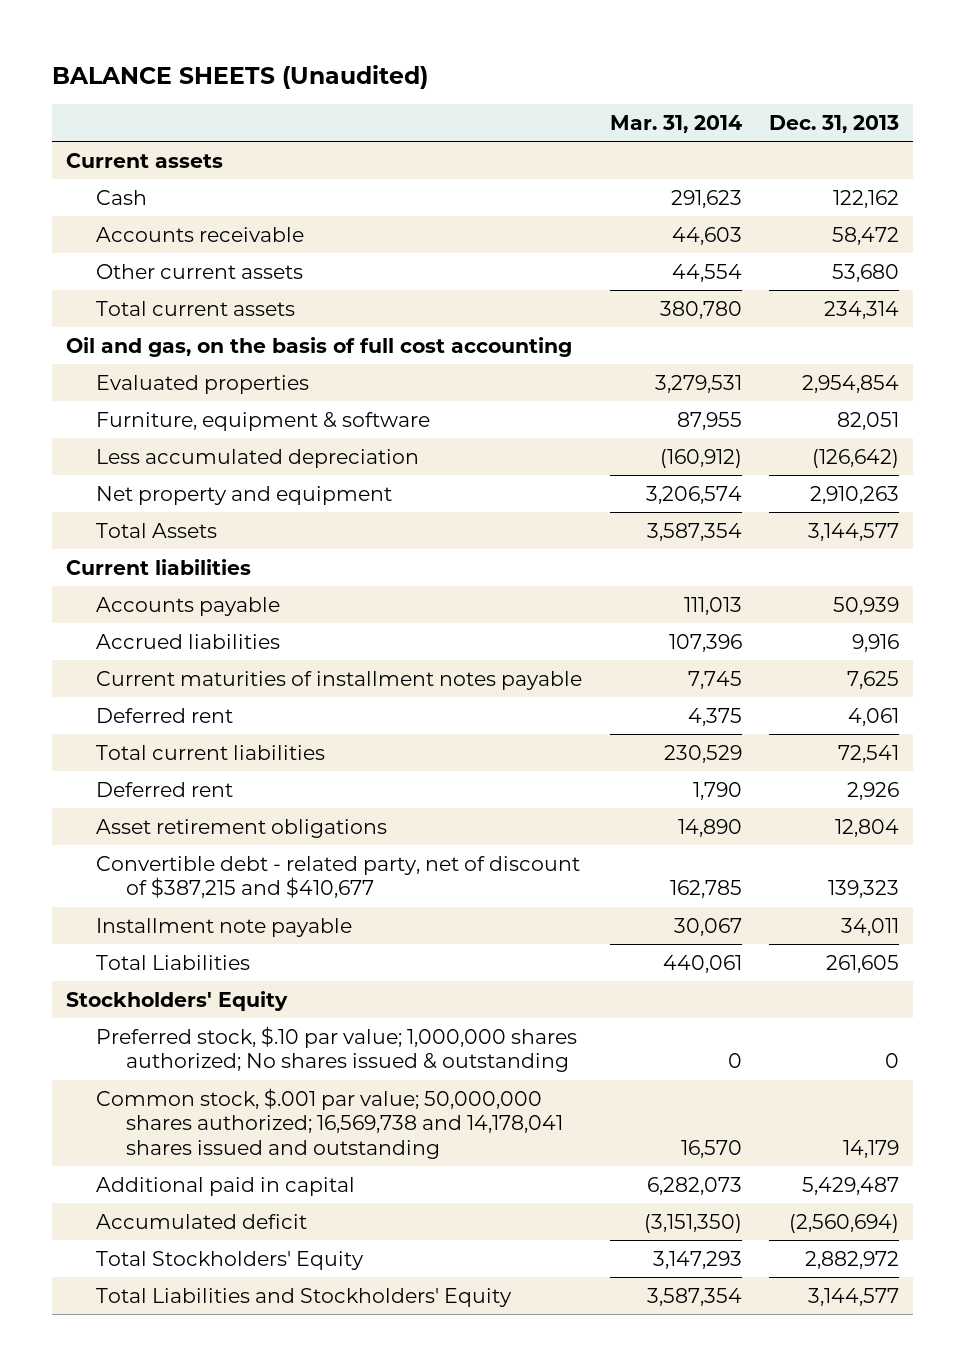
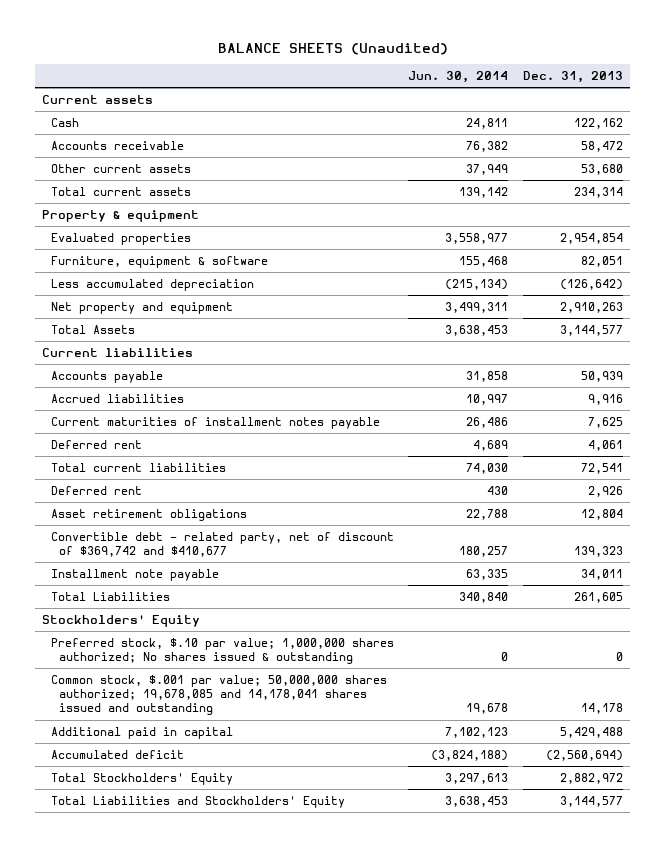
[609,114,742,133] Mar. 31, 2014 -> none
none -> [408,70,509,83] Jun. 30, 2014
[65,336,572,357] Oil and gas, on the basis of full cost accounting -> none
none -> [42,209,200,222] Property & equipment
[96,855,581,899] Convertible debt - related party, net of discount of $387,215 and $410,677 -> [50,531,394,558] Convertible debt - related party, net of discount of $369,742 and $410,677
[96,1087,564,1159] Common stock, $.001 par value; 50,000,000 shares authorized; 16,569,738 and 14,178,041 shares issued and outstanding -> [50,674,387,716] Common stock, $.001 par value; 50,000,000 shares authorized; 19,678,085 and 14,178,041 shares issued and outstanding
[843,1139,900,1158] 14,179 -> [581,703,624,715] 14,178
[802,1176,900,1195] 5,429,487 -> [560,726,624,738] 5,429,488

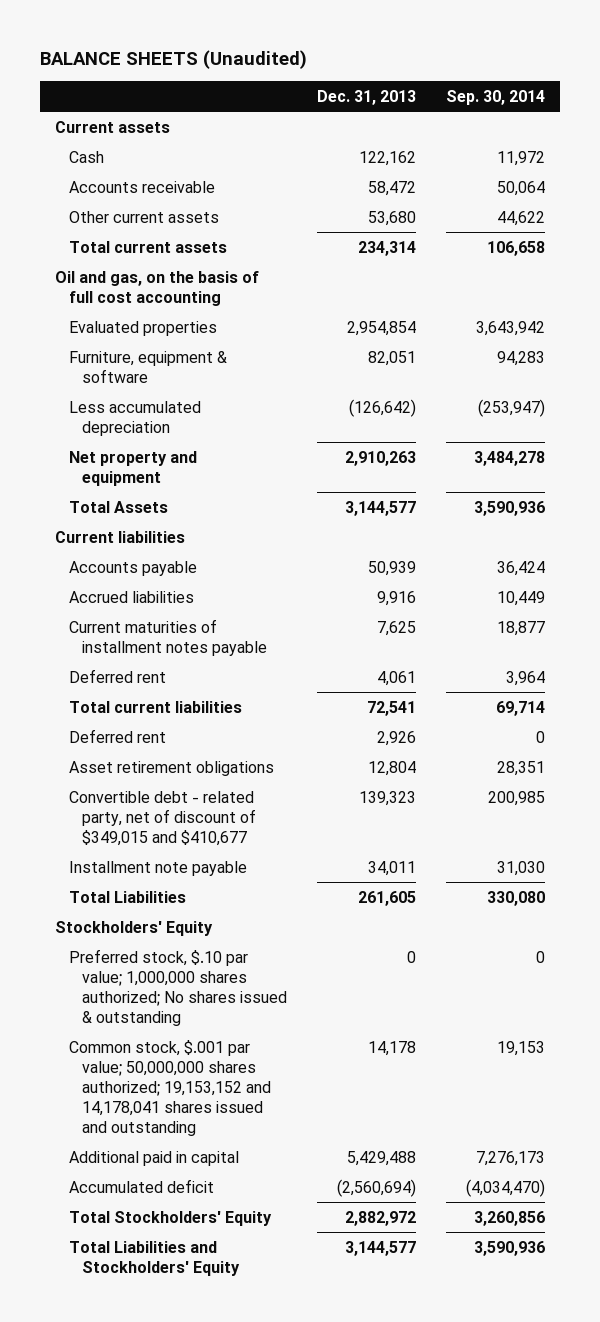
[408,70,509,83] Jun. 30, 2014 -> none
none -> [445,89,545,105] Sep. 30, 2014
[42,209,200,222] Property & equipment -> none
none -> [55,270,260,306] Oil and gas, on the basis of full cost accounting
[50,531,394,558] Convertible debt - related party, net of discount of $369,742 and $410,677 -> [68,790,257,846] Convertible debt - related party, net of discount of $349,015 and $410,677
[50,674,387,716] Common stock, $.001 par value; 50,000,000 shares authorized; 19,678,085 and 14,178,041 shares issued and outstanding -> [68,1039,272,1136] Common stock, $.001 par value; 50,000,000 shares authorized; 19,153,152 and 14,178,041 shares issued and outstanding

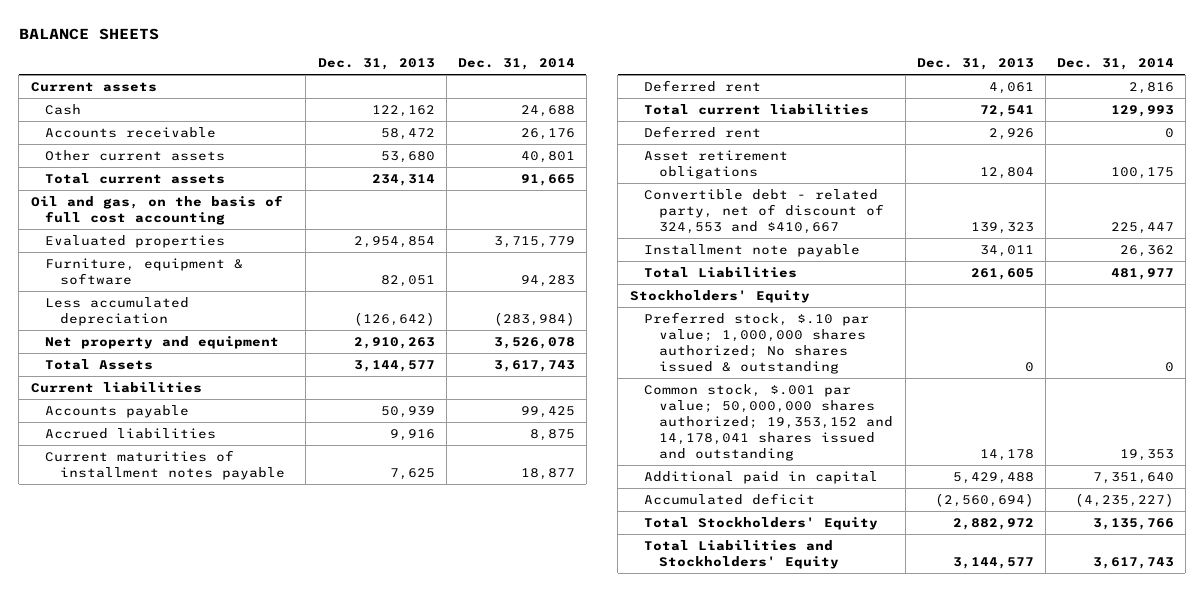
[40,49,308,69] BALANCE SHEETS (Unaudited) -> [18,27,159,40] BALANCE SHEETS
[445,89,545,105] Sep. 30, 2014 -> none
none -> [457,58,575,71] Dec. 31, 2014
[68,790,257,846] Convertible debt - related party, net of discount of $349,015 and $410,677 -> [644,188,885,234] Convertible debt - related party, net of discount of 324,553 and $410,667
[68,1039,272,1136] Common stock, $.001 par value; 50,000,000 shares authorized; 19,153,152 and 14,178,041 shares issued and outstanding -> [644,383,894,461] Common stock, $.001 par value; 50,000,000 shares authorized; 19,353,152 and 14,178,041 shares issued and outstanding

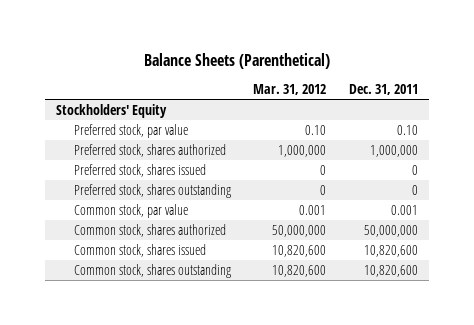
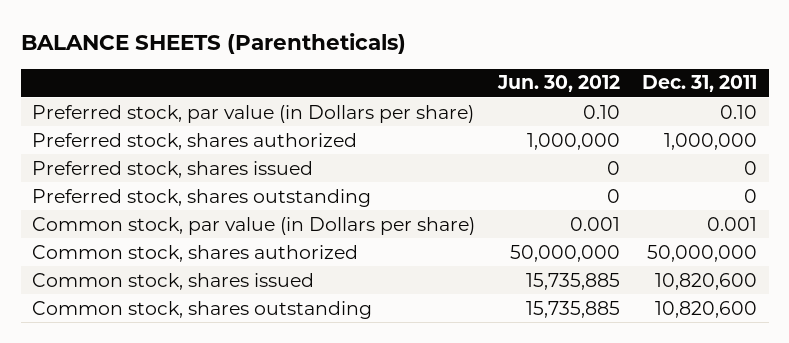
[144,52,331,69] Balance Sheets (Parenthetical) -> [20,32,406,54] BALANCE SHEETS (Parentheticals)
[253,84,327,96] Mar. 31, 2012 -> none
none -> [496,75,620,93] Jun. 30, 2012
[56,103,168,118] Stockholders' Equity -> none
[73,123,188,138] Preferred stock, par value -> [32,104,475,123] Preferred stock, par value (in Dollars per share)
[73,203,188,218] Common stock, par value -> [32,216,476,235] Common stock, par value (in Dollars per share)

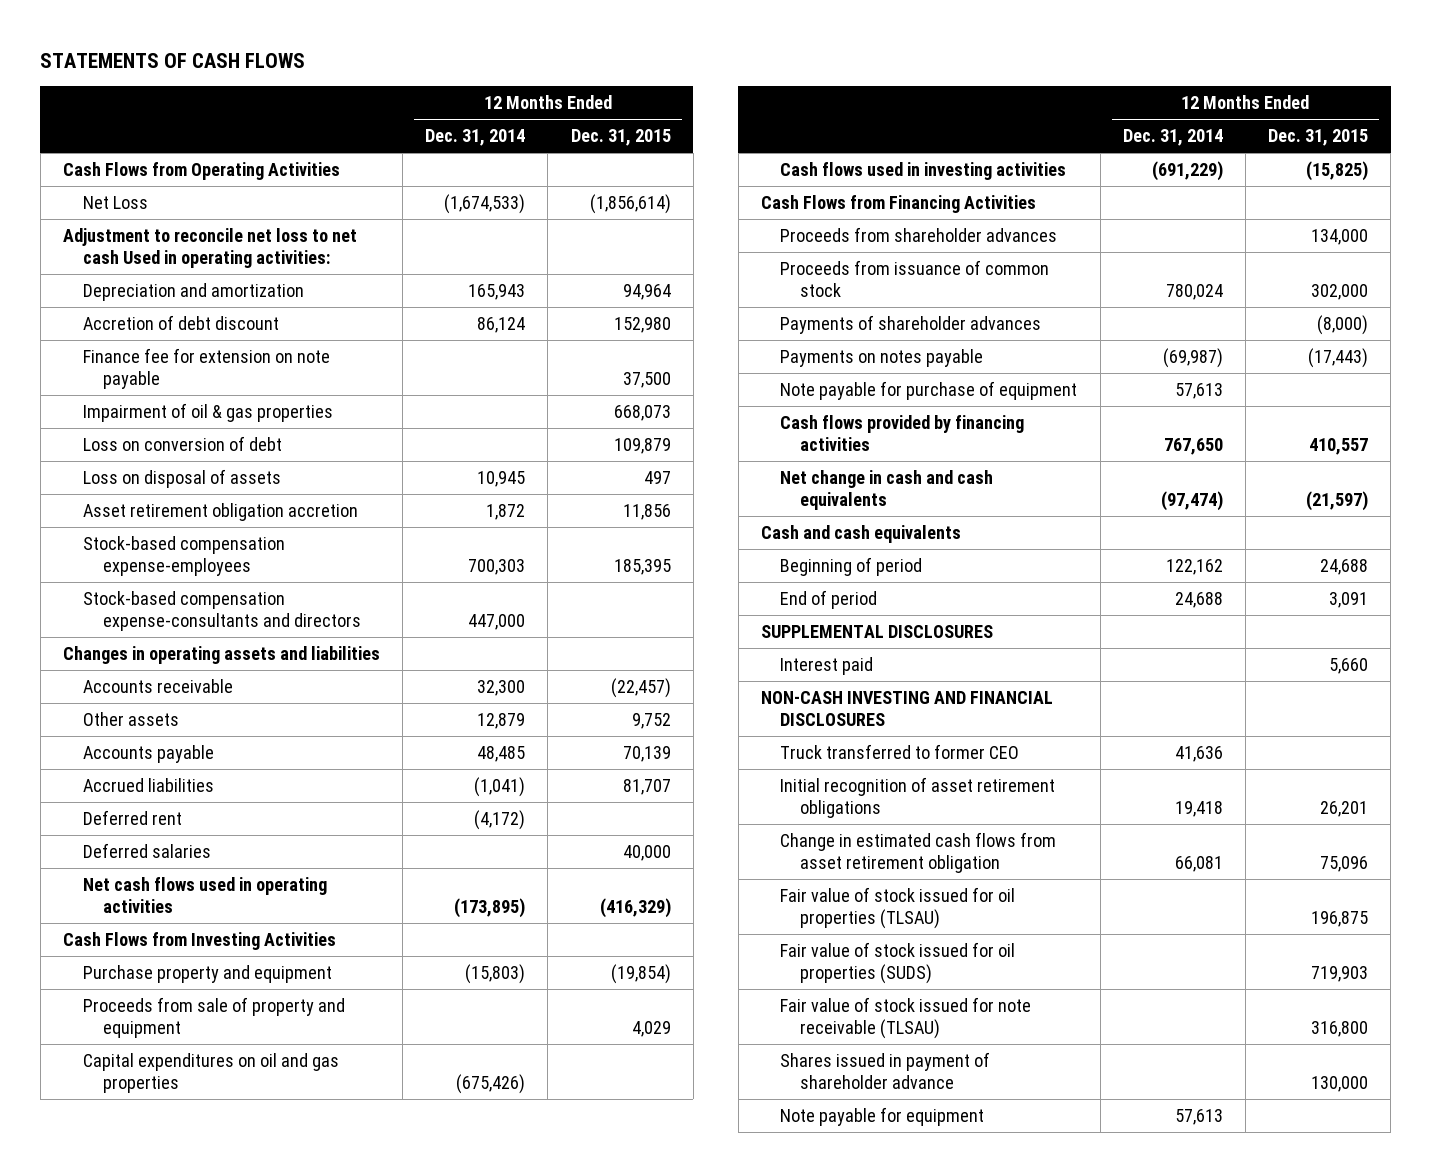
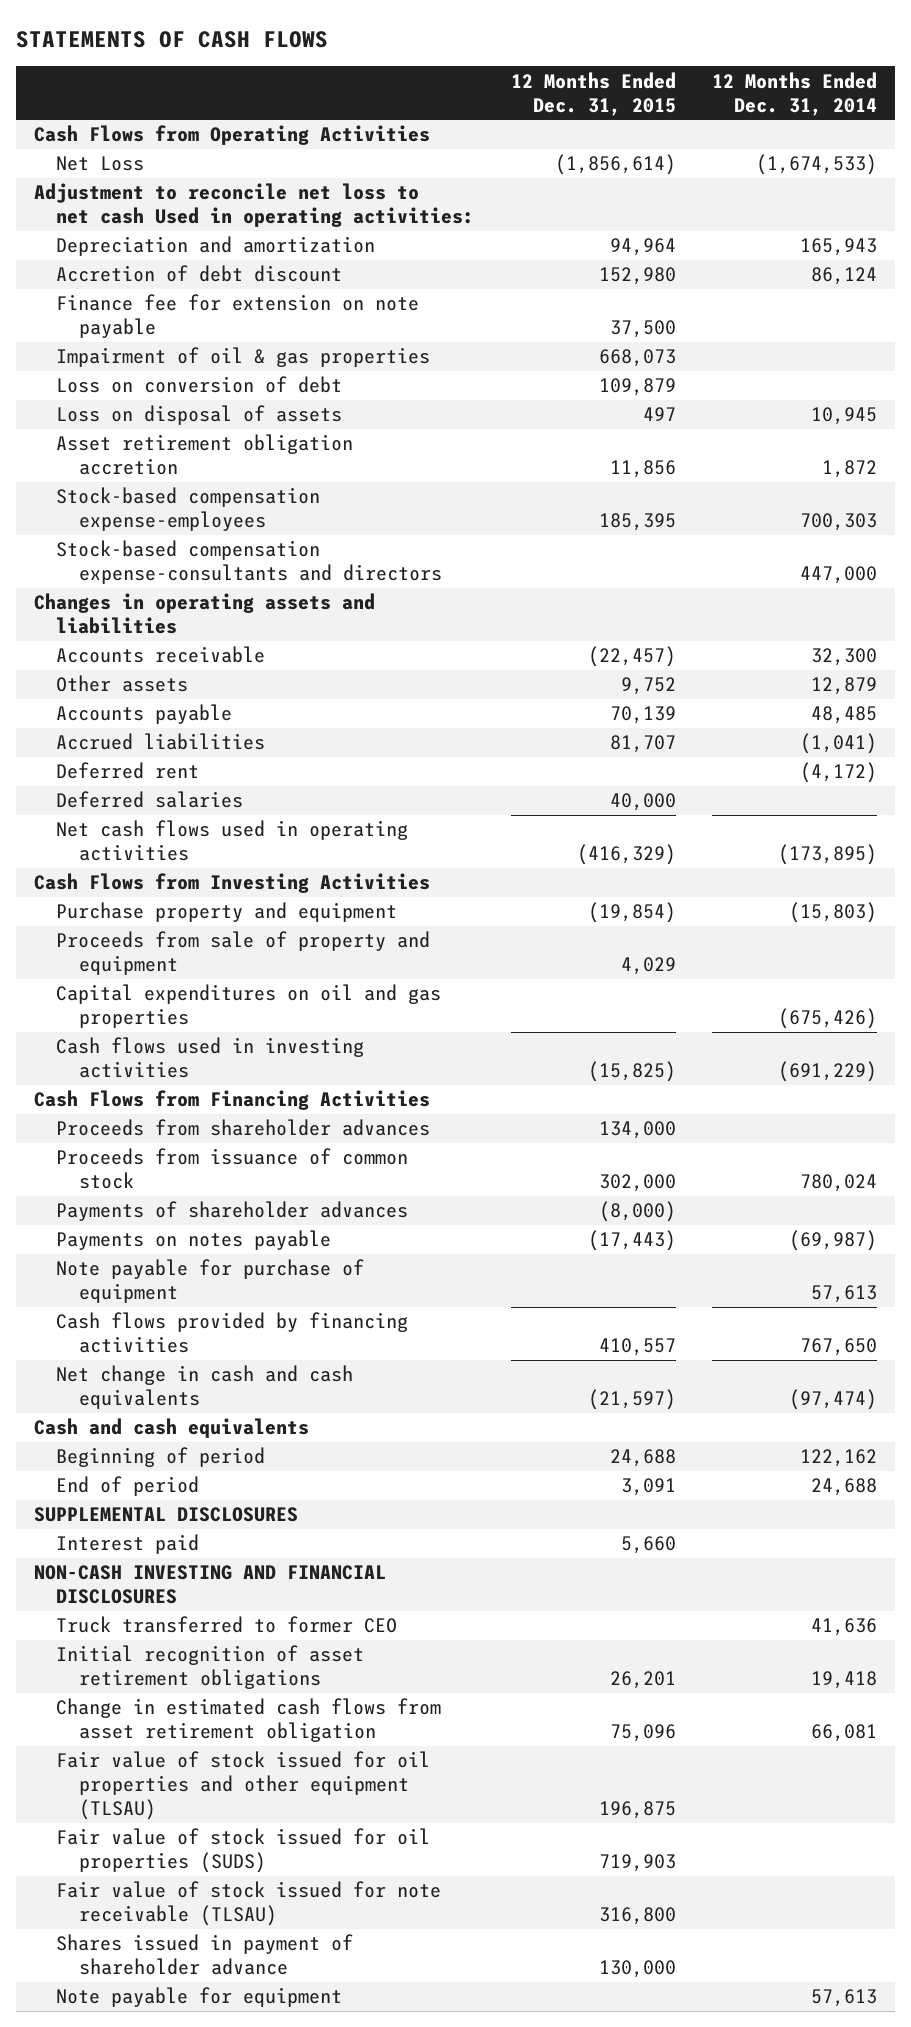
[780,886,1016,929] Fair value of stock issued for oil properties (TLSAU) -> [56,1751,431,1821] Fair value of stock issued for oil properties and other equipment (TLSAU)

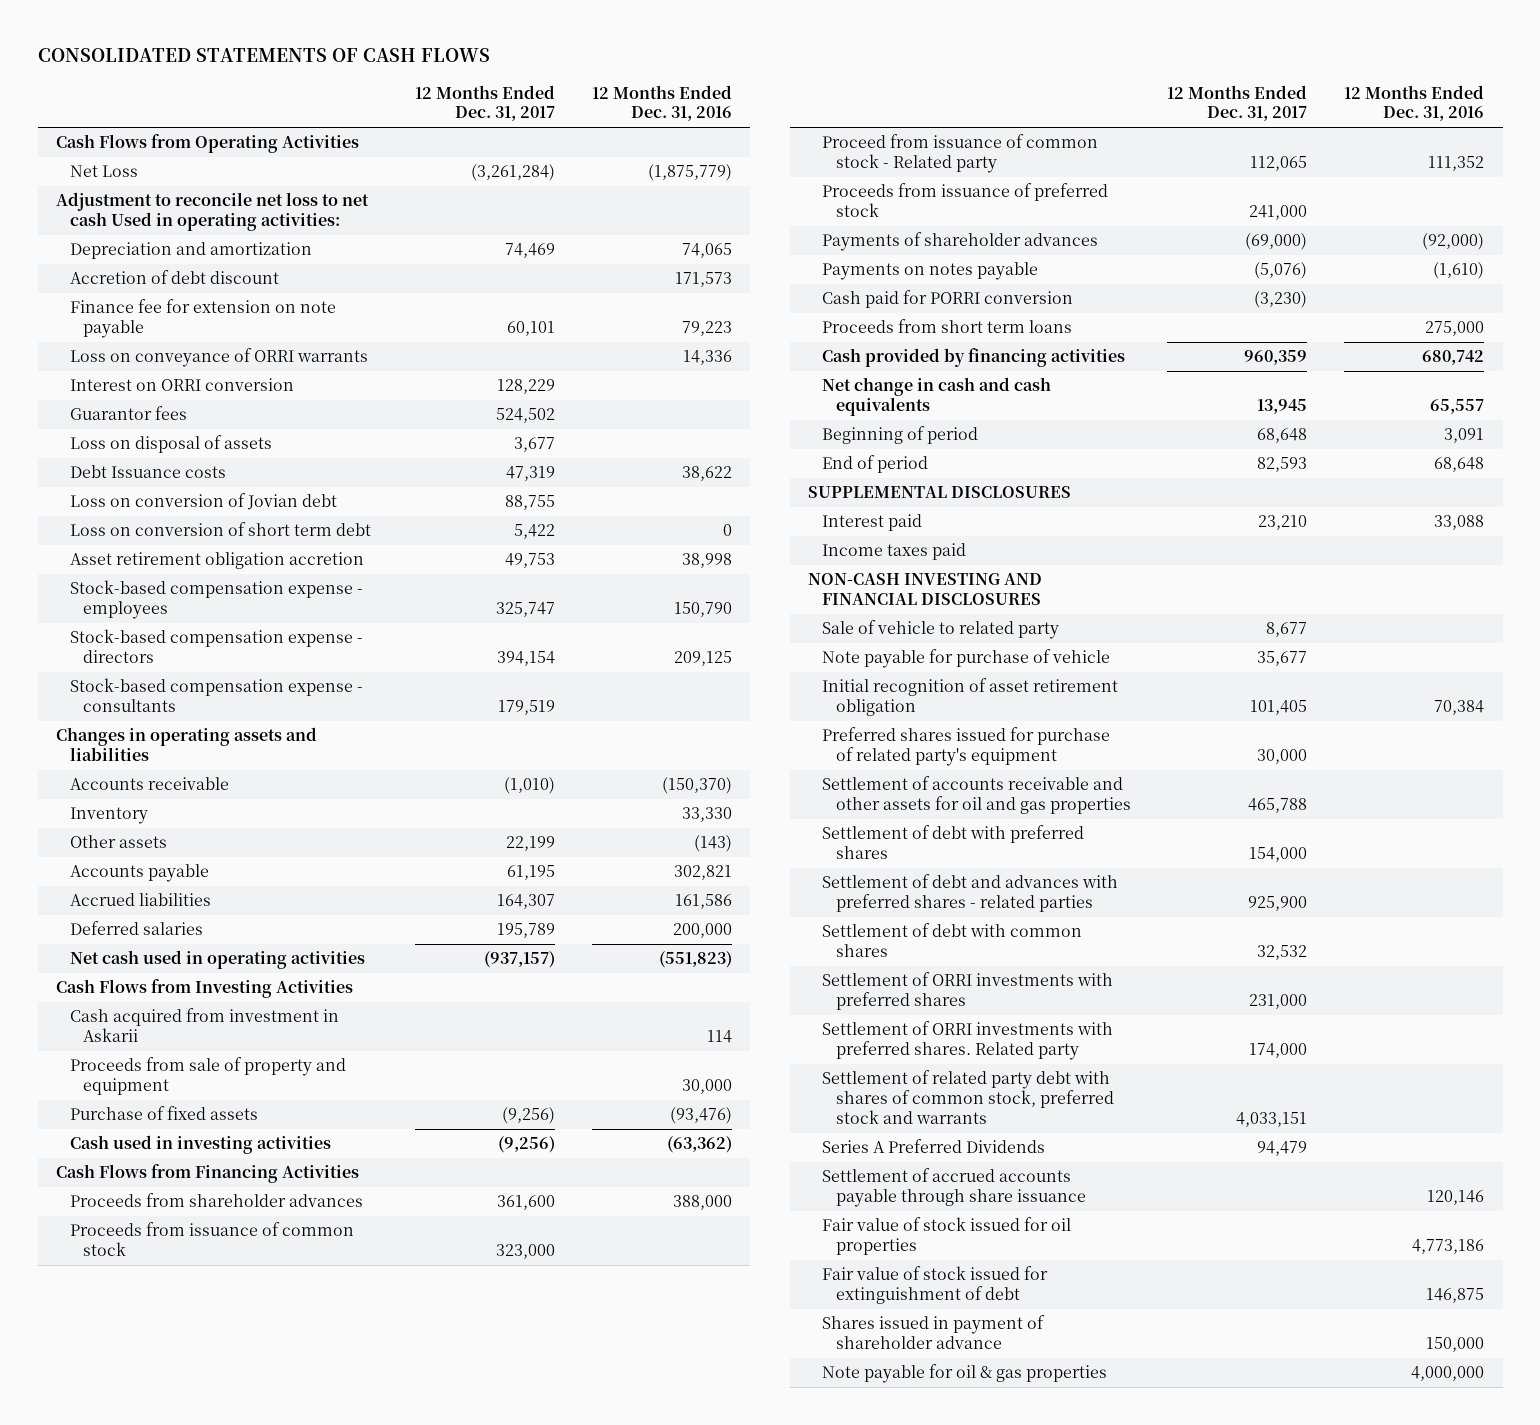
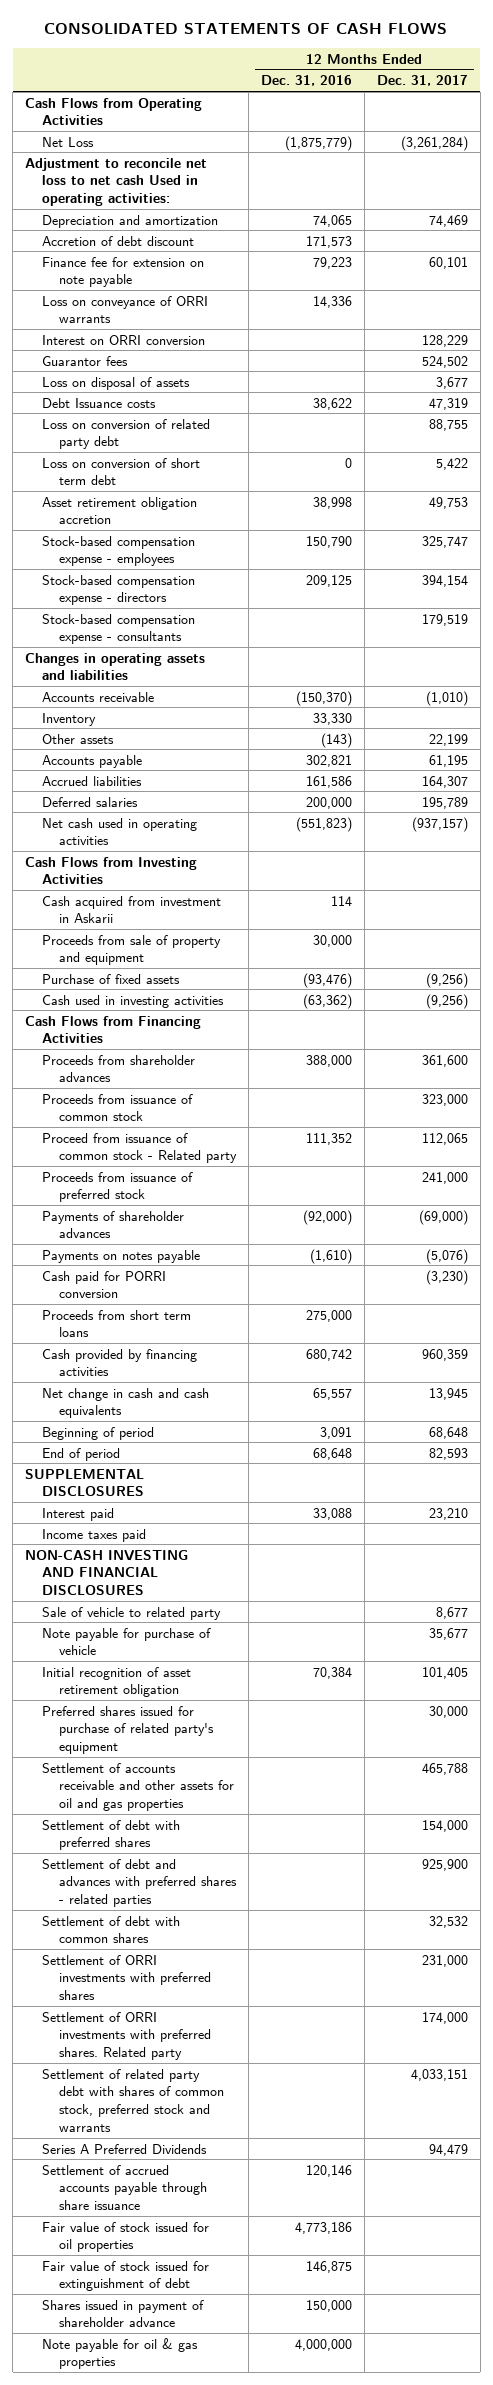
[69,493,337,511] Loss on conversion of Jovian debt -> [41,418,210,450] Loss on conversion of related party debt

